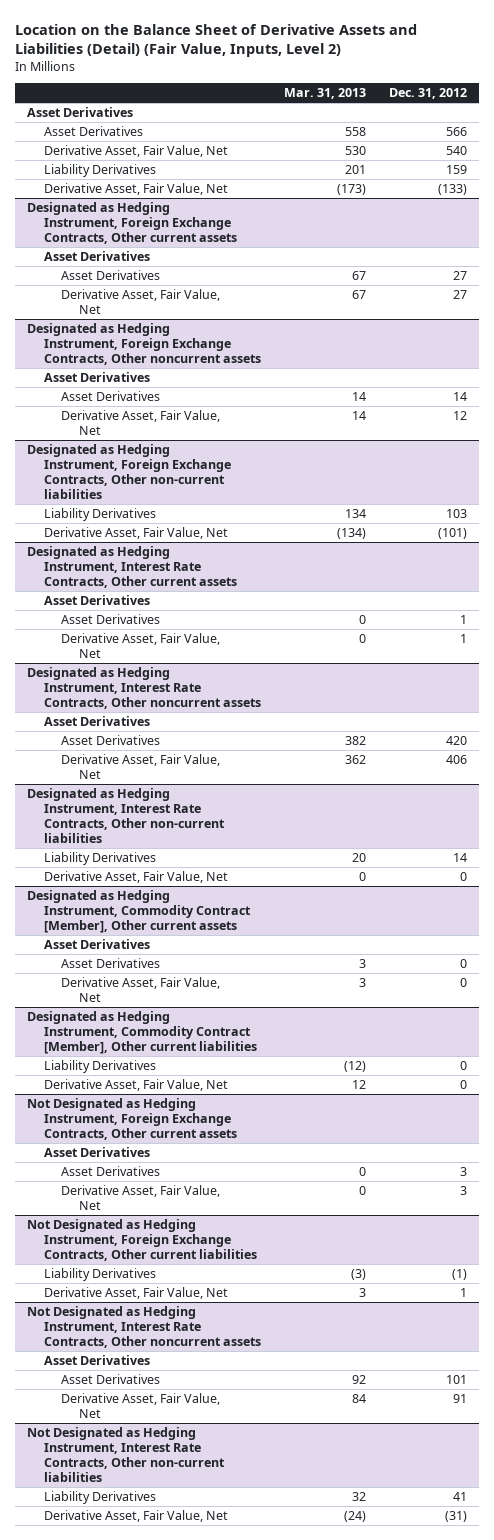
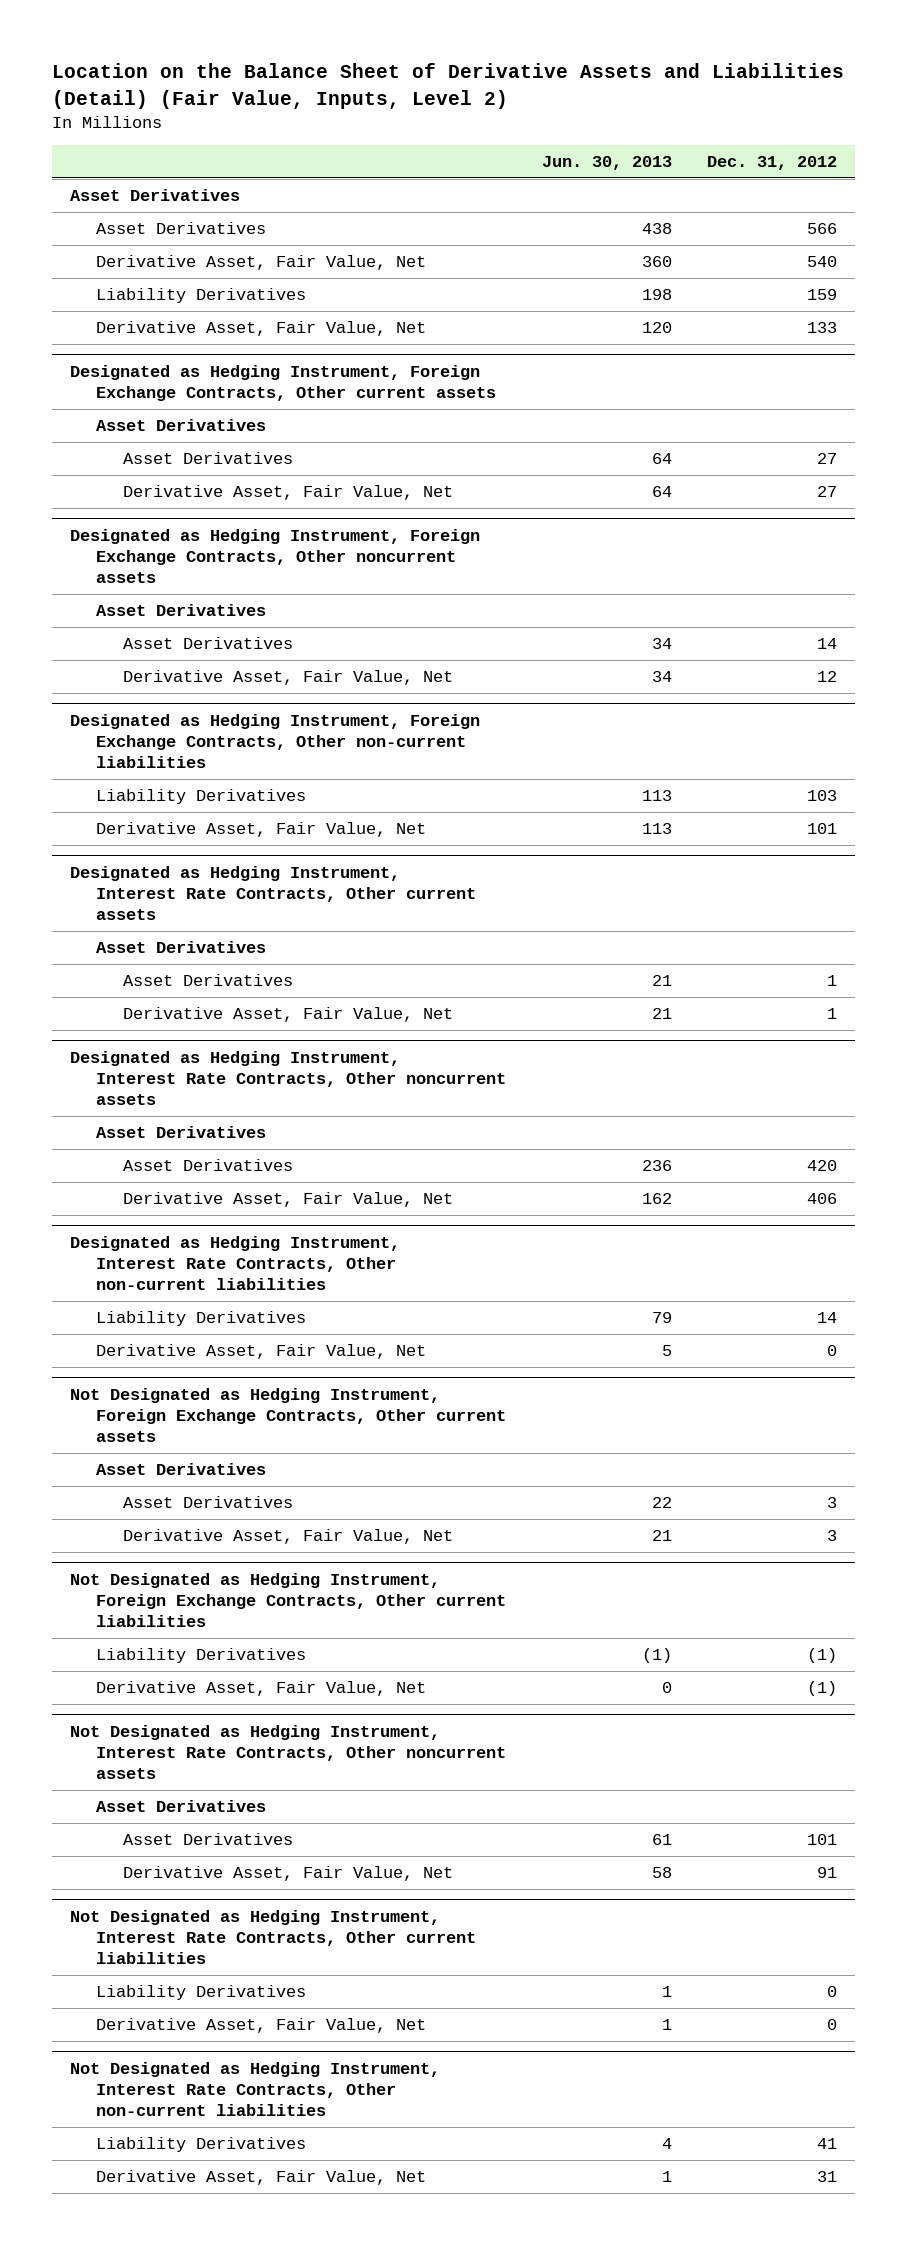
[284,88,367,100] Mar. 31, 2013 -> none
none -> [541,155,672,170] Jun. 30, 2013
[438,183,468,195] (133) -> [807,322,838,334] 133
[438,527,468,539] (101) -> [807,823,838,835] 101
[26,889,252,934] Designated as Hedging Instrument, Commodity Contract [Member], Other current assets -> none
[44,938,151,949] Asset Derivatives -> none
[61,957,161,968] Asset Derivatives -> none
[61,976,221,1003] Derivative Asset, Fair Value, Net -> none
[26,1010,258,1055] Designated as Hedging Instrument, Commodity Contract [Member], Other current liabilities -> none
[44,1059,157,1073] Liability Derivatives -> none
[44,1078,229,1091] Derivative Asset, Fair Value, Net -> none
[460,1287,468,1297] 1 -> [807,1681,838,1697] (1)
none -> [69,1909,477,1965] Not Designated as Hedging Instrument, Interest Rate Contracts, Other current liabilities
none -> [96,1985,307,2001] Liability Derivatives
none -> [96,2018,427,2034] Derivative Asset, Fair Value, Net
[445,1510,468,1522] (31) -> [817,2171,838,2183] 31

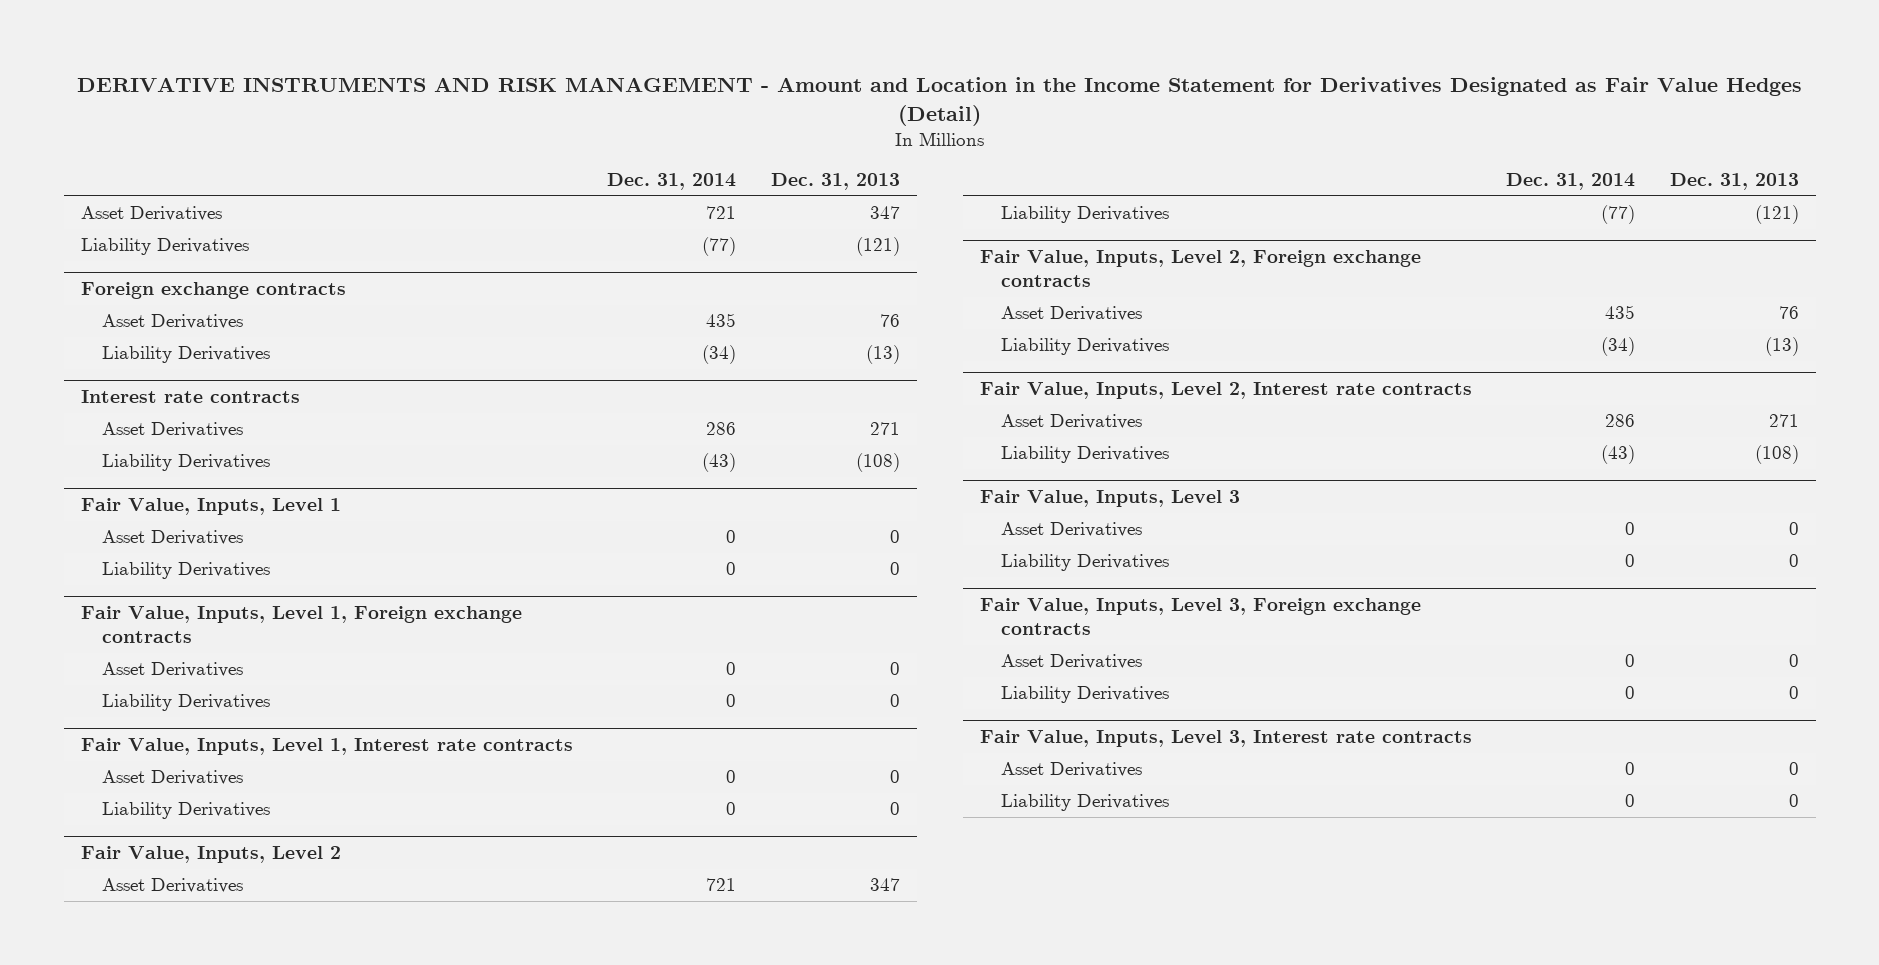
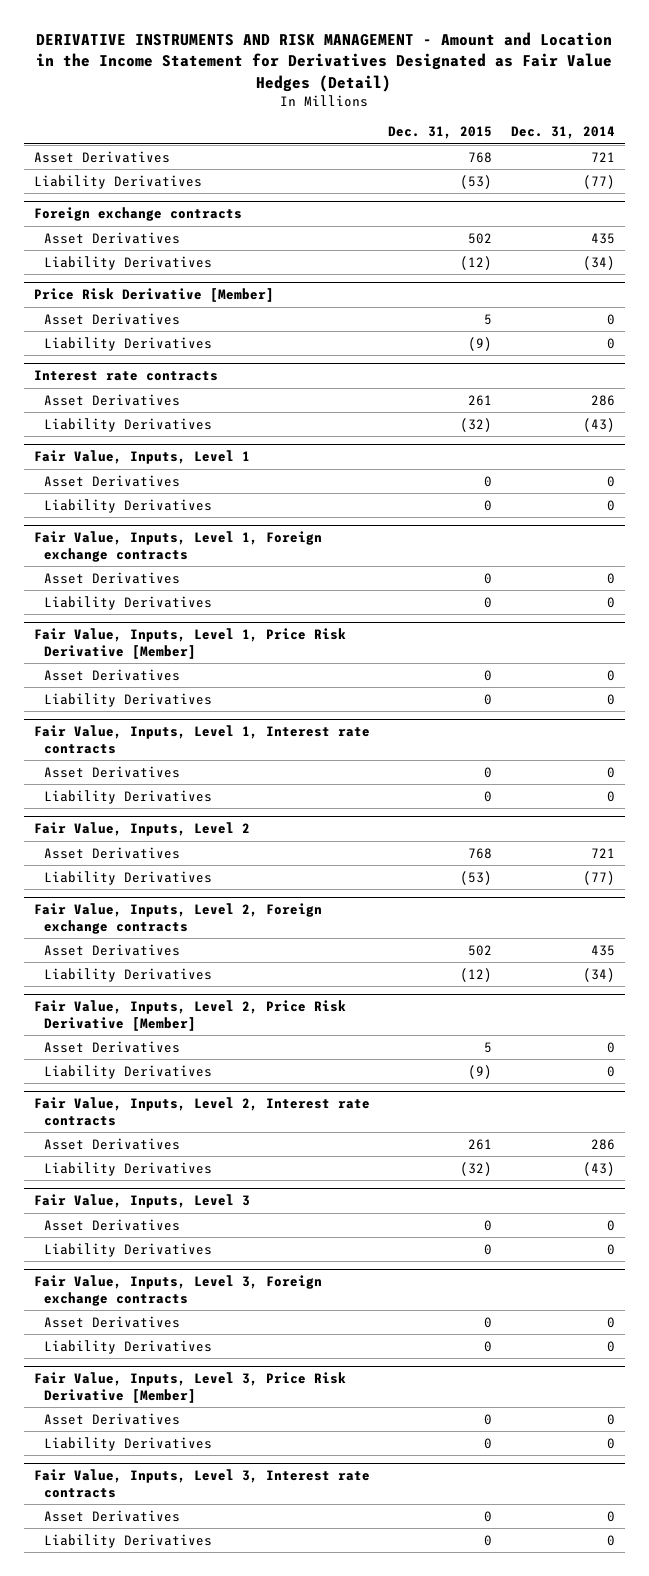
[770,173,900,191] Dec. 31, 2013 -> none
none -> [388,126,493,140] Dec. 31, 2015
none -> [33,288,274,303] Price Risk Derivative [Member]
none -> [44,312,181,325] Asset Derivatives
none -> [44,336,213,351] Liability Derivatives
none -> [33,628,346,659] Fair Value, Inputs, Level 1, Price Risk Derivative [Member]
none -> [44,668,181,681] Asset Derivatives
none -> [44,692,213,707] Liability Derivatives
none -> [33,1000,346,1031] Fair Value, Inputs, Level 2, Price Risk Derivative [Member]
none -> [44,1040,181,1053] Asset Derivatives
none -> [44,1064,213,1079] Liability Derivatives
none -> [33,1372,346,1403] Fair Value, Inputs, Level 3, Price Risk Derivative [Member]
none -> [44,1412,181,1425] Asset Derivatives
none -> [44,1436,213,1451] Liability Derivatives

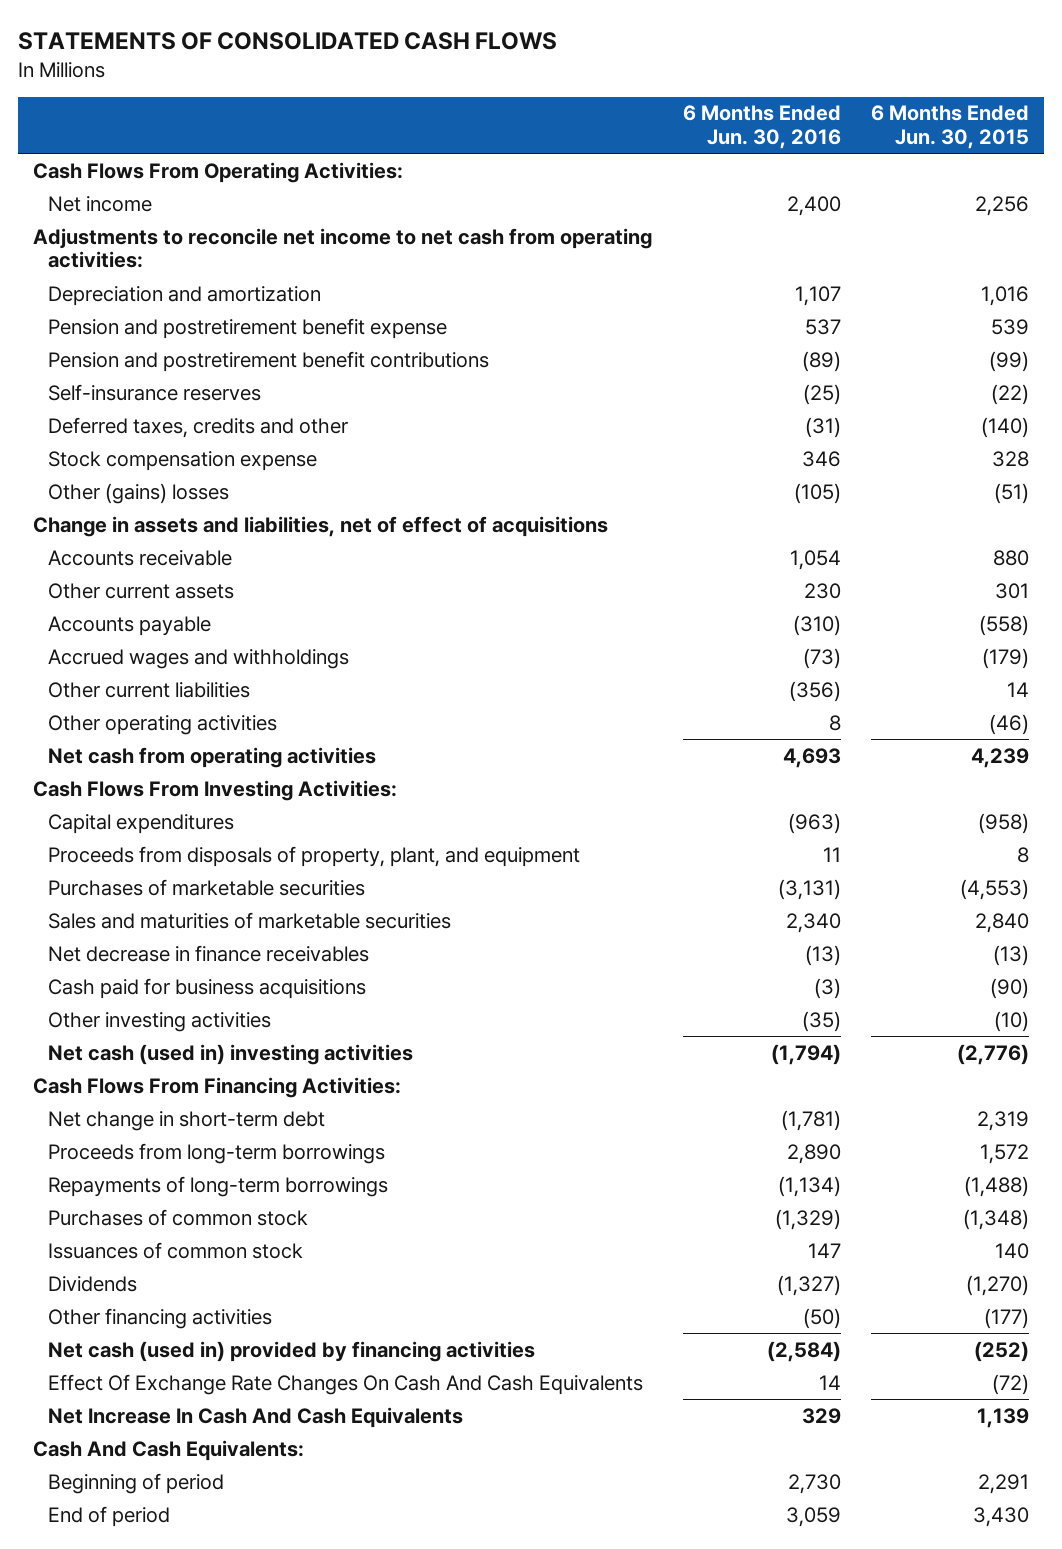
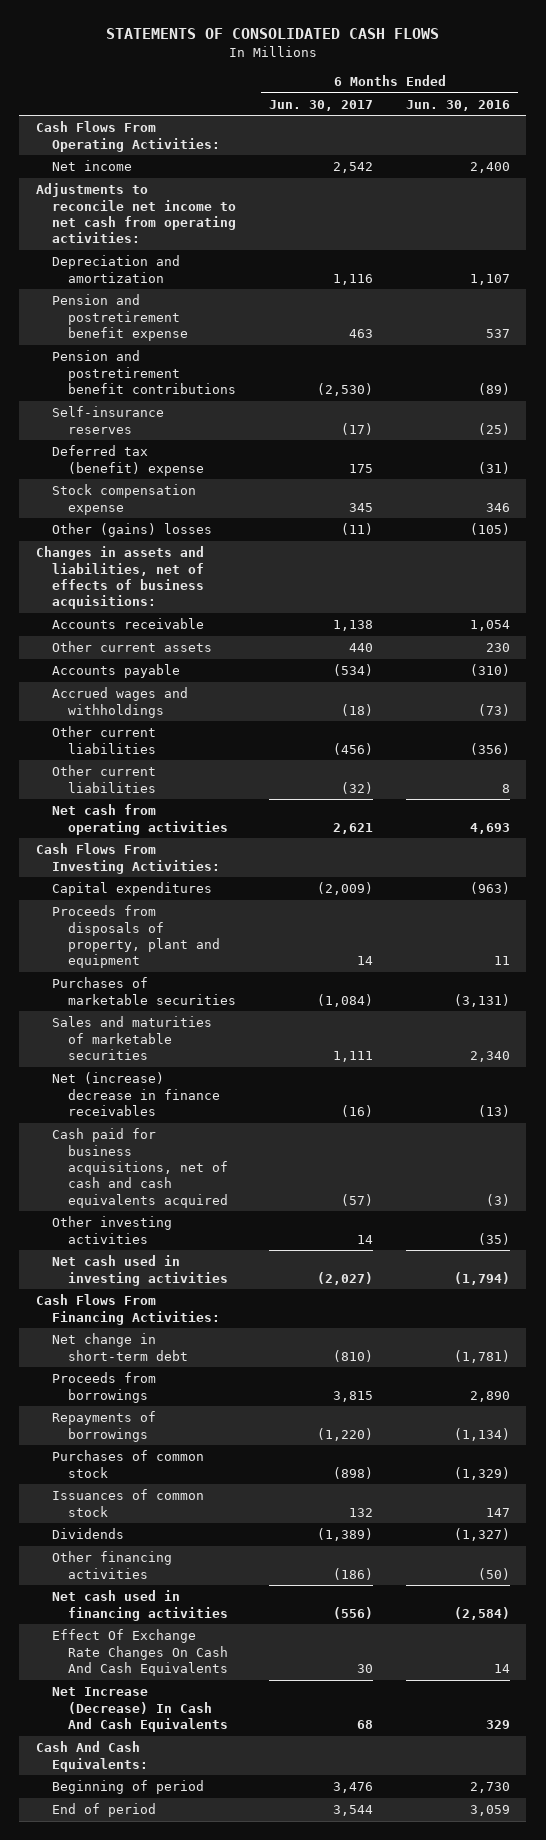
[871,105,1030,150] 6 Months Ended Jun. 30, 2015 -> none
none -> [269,99,374,111] Jun. 30, 2017
[47,416,348,438] Deferred taxes, credits and other -> [52,445,205,476] Deferred tax (benefit) expense
[32,515,608,537] Change in assets and liabilities, net of effect of acquisitions -> [35,546,205,610] Changes in assets and liabilities, net of effects of business acquisitions:
[47,714,277,735] Other operating activities -> [52,765,157,793] Other current liabilities
[47,845,580,867] Proceeds from disposals of property, plant, and equipment -> [52,905,221,969] Proceeds from disposals of property, plant and equipment
[47,944,369,962] Net decrease in finance receivables -> [52,1072,221,1116] Net (increase) decrease in finance receivables
[47,977,366,999] Cash paid for business acquisitions -> [52,1128,229,1208] Cash paid for business acquisitions, net of cash and cash equivalents acquired
[47,1043,413,1065] Net cash (used in) investing activities -> [52,1255,229,1286] Net cash used in investing activities
[47,1142,385,1164] Proceeds from long-term borrowings -> [52,1372,157,1403] Proceeds from borrowings
[47,1175,388,1197] Repayments of long-term borrowings -> [52,1411,157,1442] Repayments of borrowings
[47,1340,535,1362] Net cash (used in) provided by financing activities -> [52,1590,229,1621] Net cash used in financing activities
[47,1406,463,1428] Net Increase In Cash And Cash Equivalents -> [52,1687,229,1732] Net Increase (Decrease) In Cash And Cash Equivalents

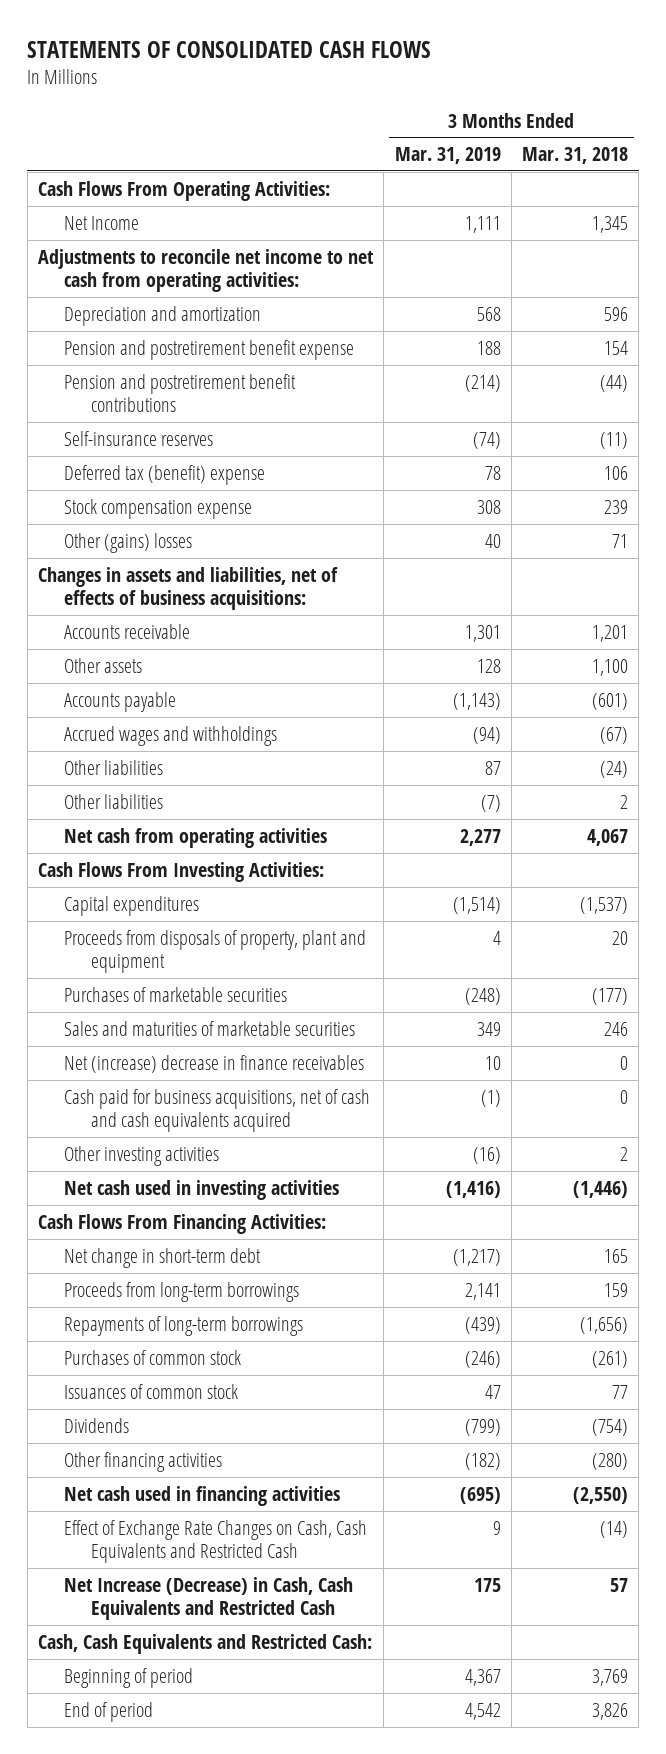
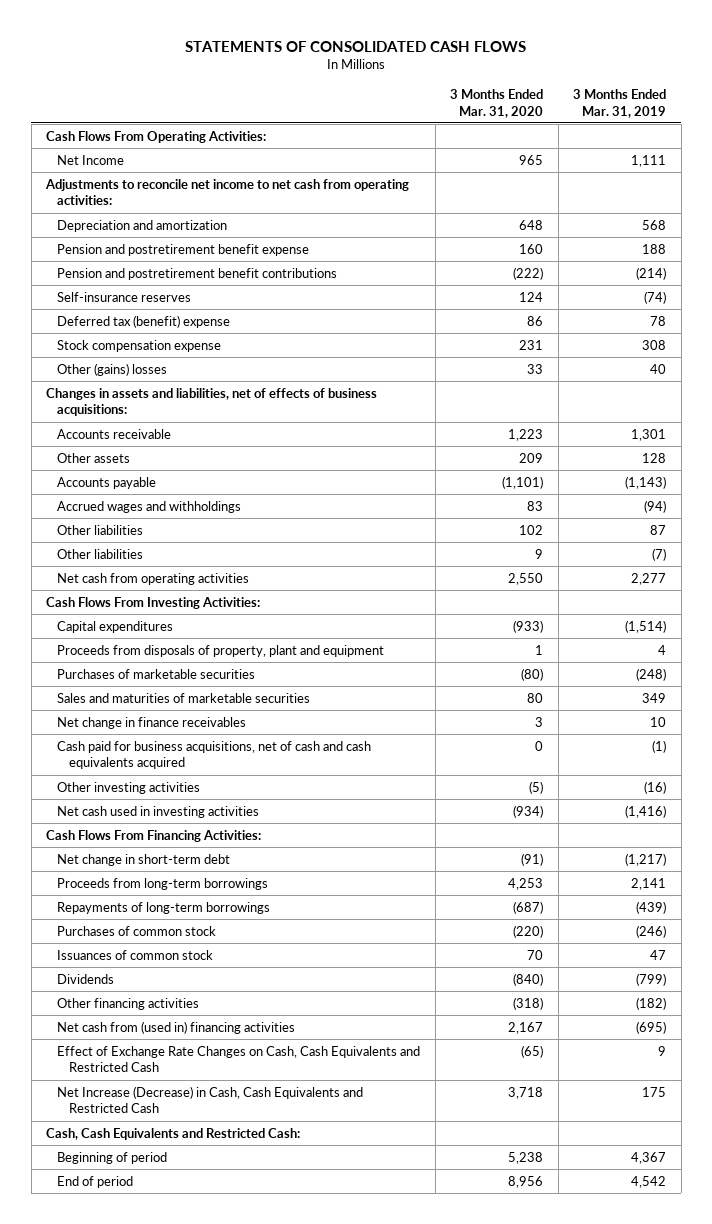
[522,147,629,165] Mar. 31, 2018 -> none
none -> [450,89,544,118] 3 Months Ended Mar. 31, 2020
[64,1054,365,1073] Net (increase) decrease in finance receivables -> [57,716,247,729] Net change in finance receivables
[64,1485,341,1506] Net cash used in financing activities -> [57,1020,296,1034] Net cash from (used in) financing activities

